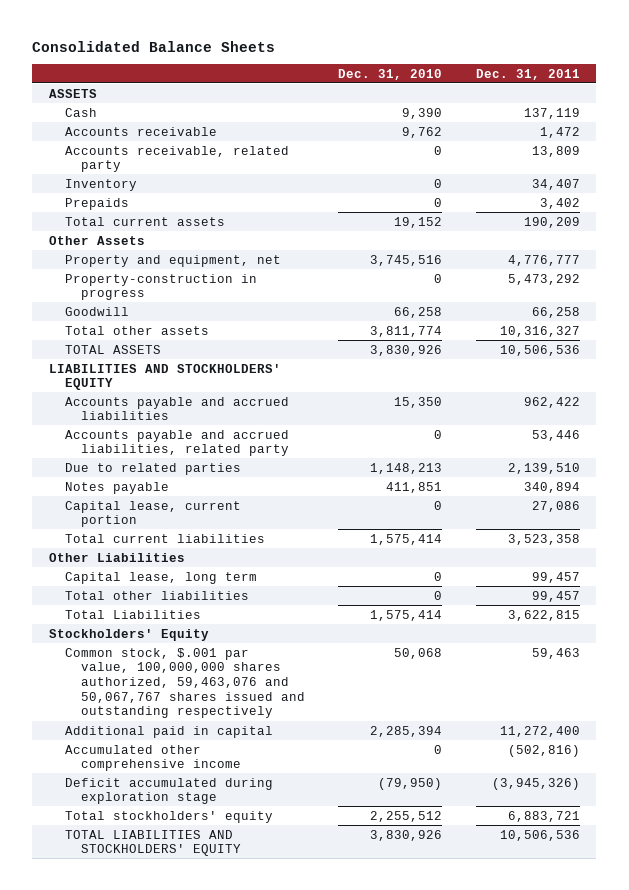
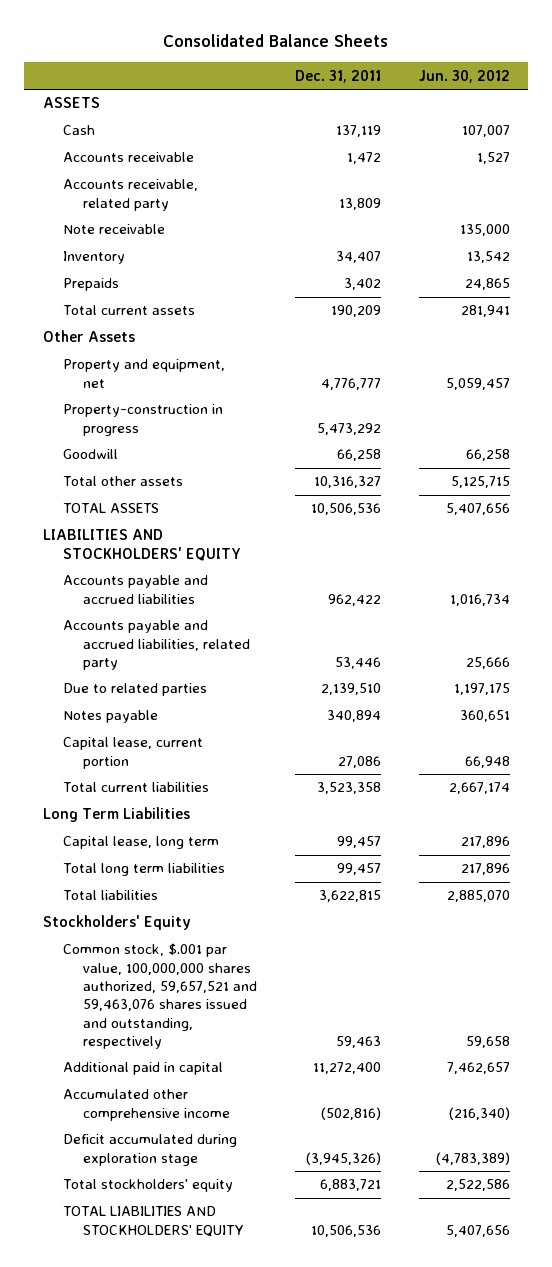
[338,68,443,80] Dec. 31, 2010 -> none
none -> [418,69,510,83] Jun. 30, 2012
none -> [63,224,166,235] Note receivable
[48,552,185,562] Other Liabilities -> [42,807,190,823] Long Term Liabilities
[64,590,249,600] Total other liabilities -> [63,863,226,877] Total long term liabilities
[64,609,201,619] Total Liabilities -> [63,890,159,901] Total liabilities
[64,647,306,719] Common stock, $.001 par value, 100,000,000 shares authorized, 59,463,076 and 50,067,767 shares issued and outstanding respectively -> [63,943,258,1049] Common stock, $.001 par value, 100,000,000 shares authorized, 59,657,521 and 59,463,076 shares issued and outstanding, respectively

